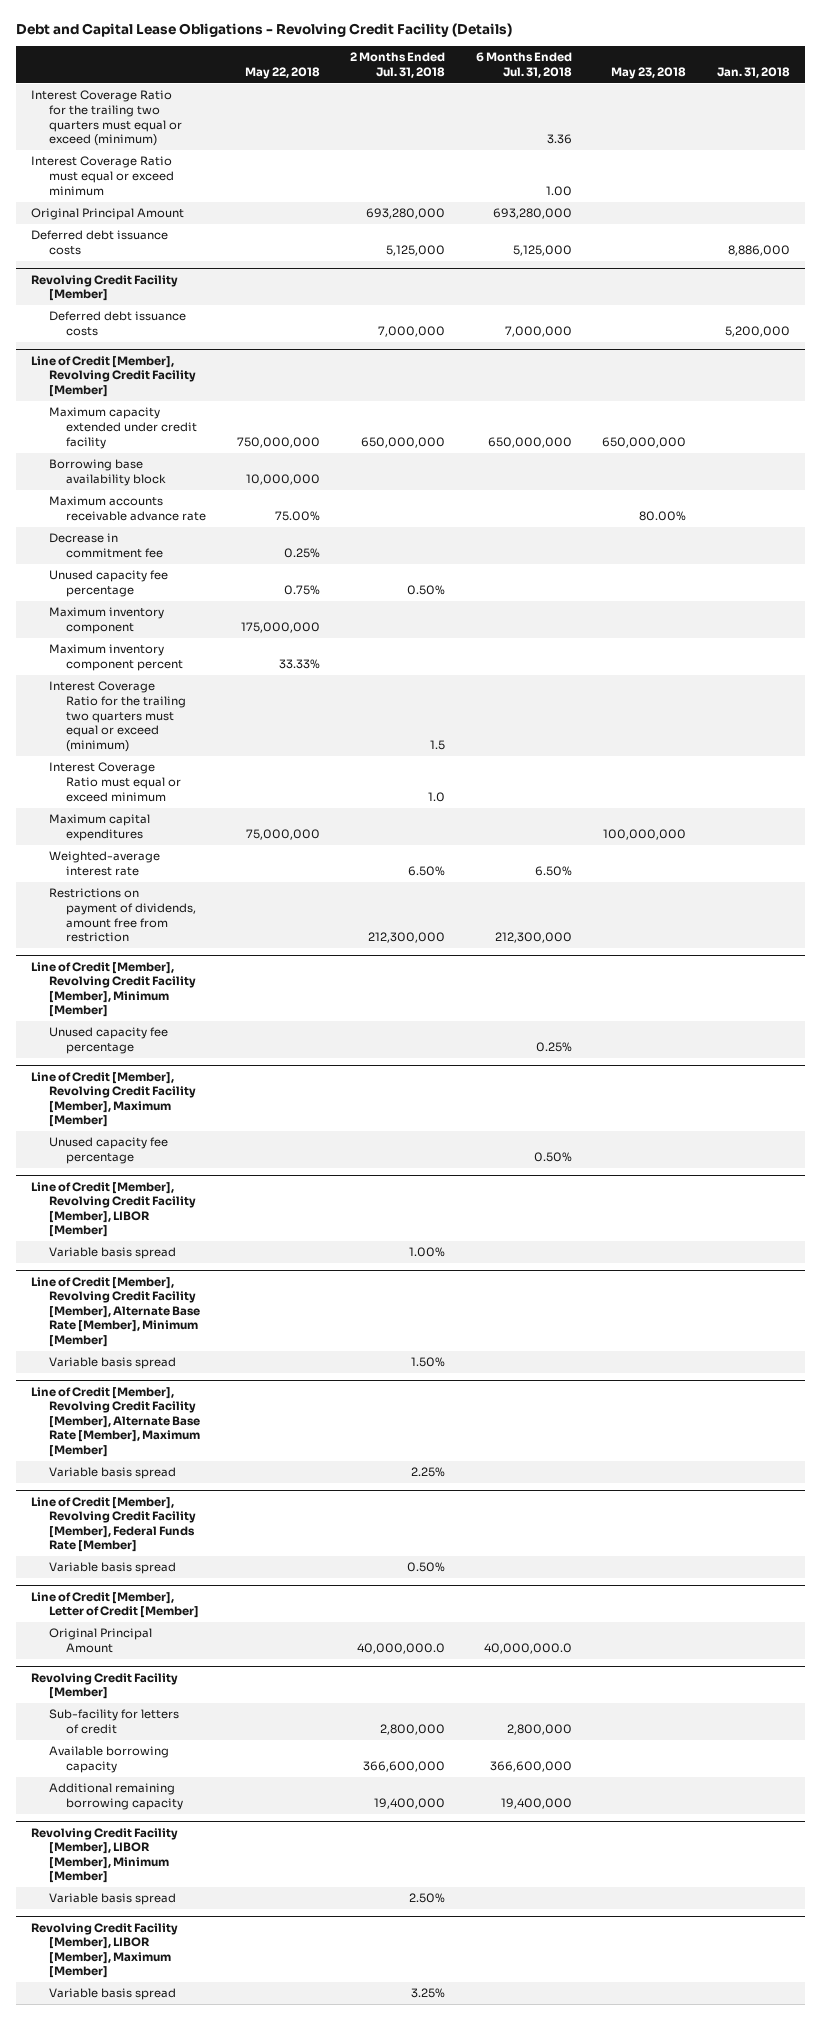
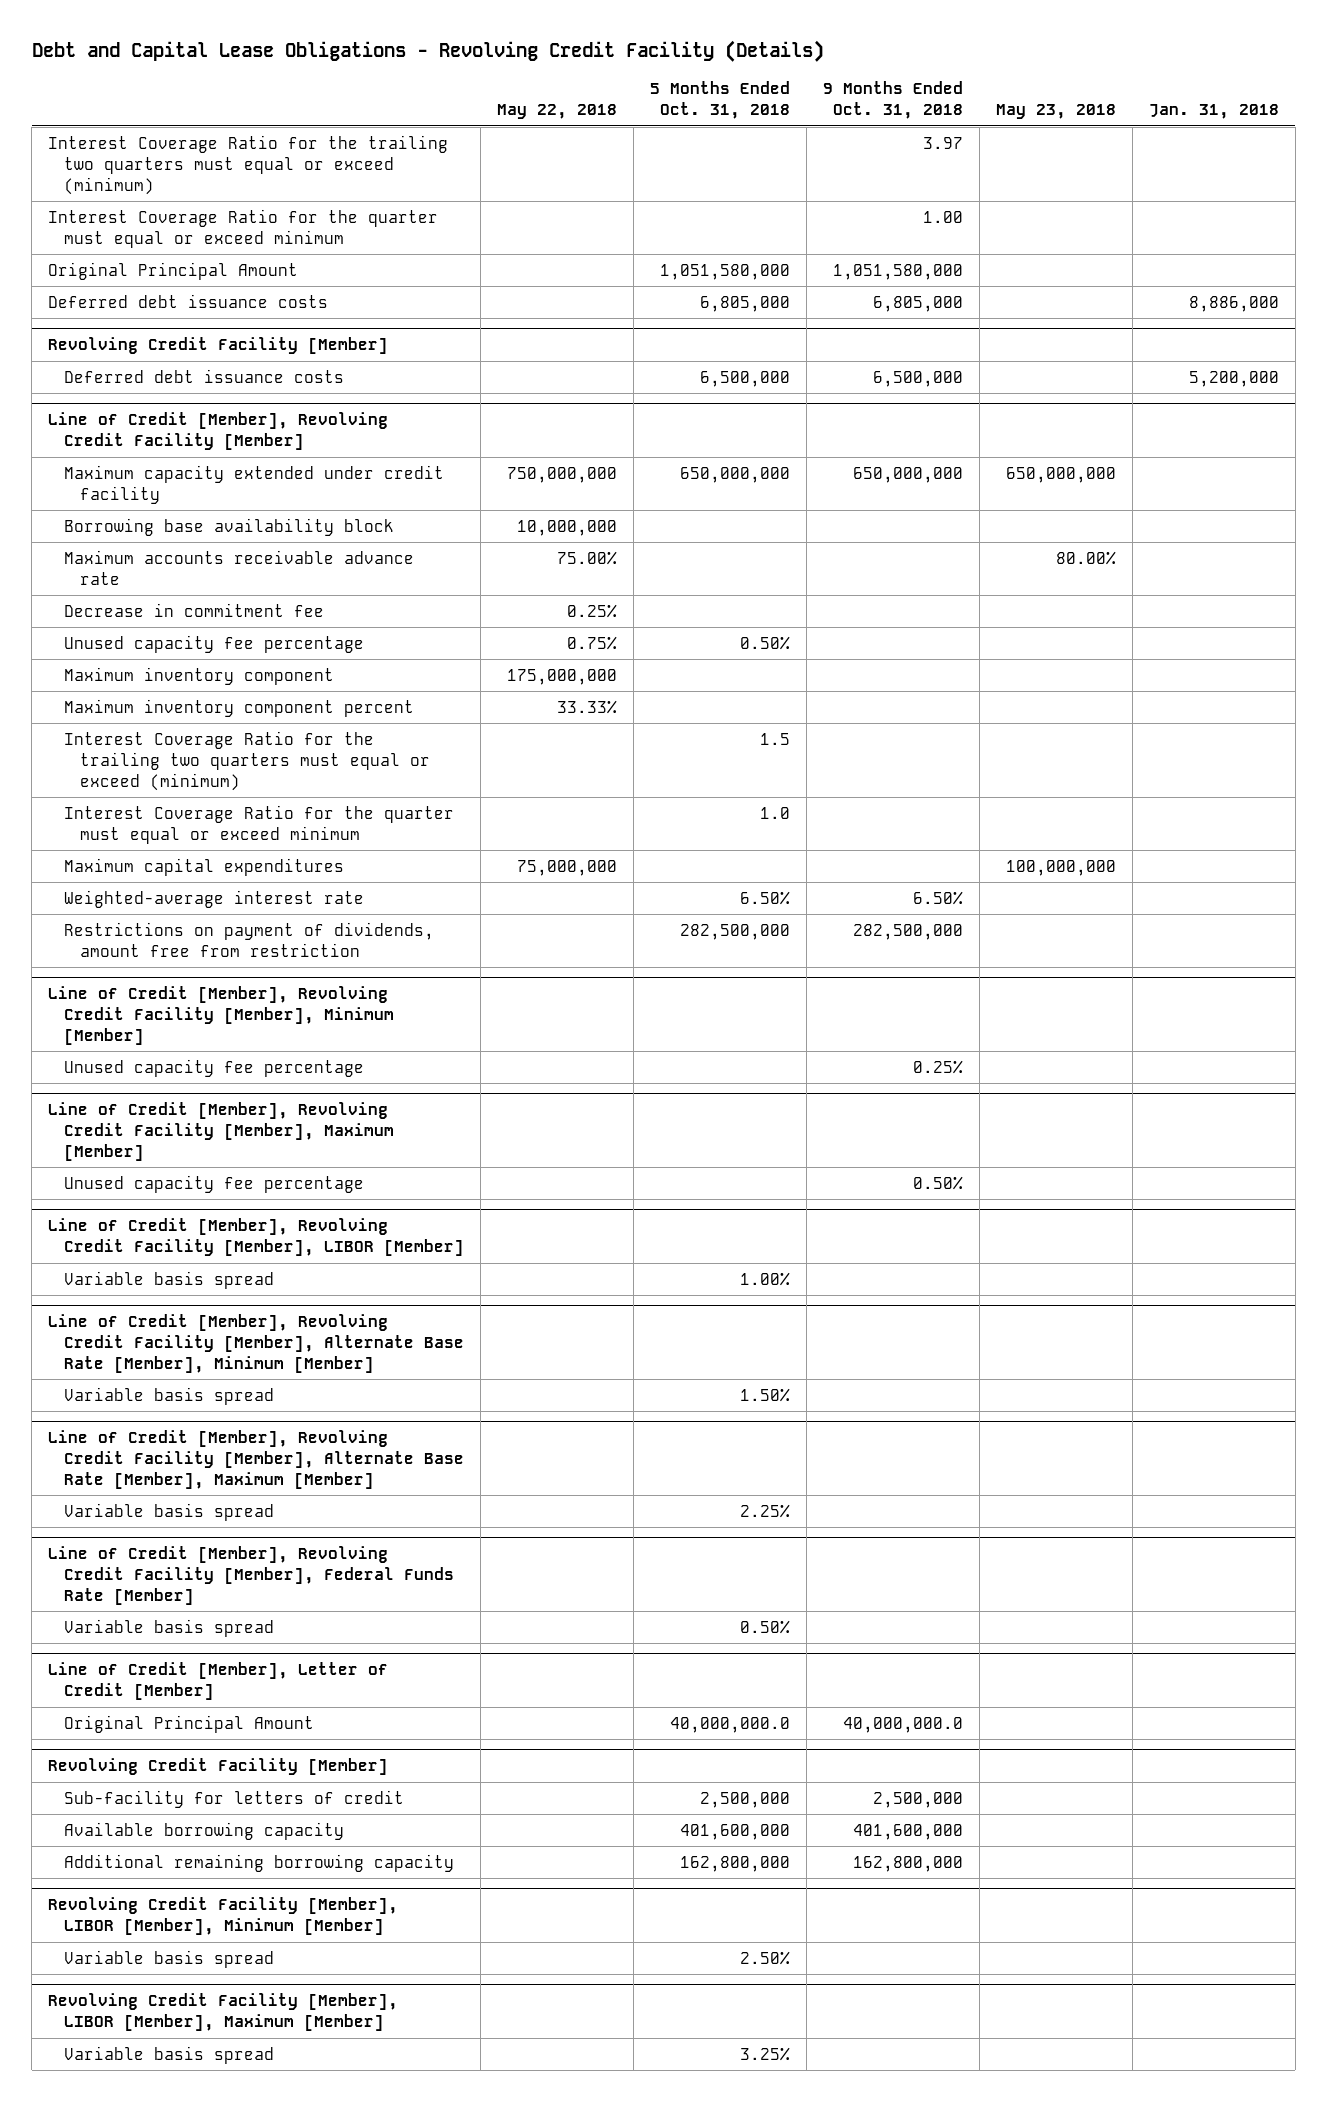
[350,52,446,78] 2 Months Ended Jul. 31, 2018 -> none
[475,52,572,78] 6 Months Ended Jul. 31, 2018 -> none
none -> [649,81,790,120] 5 Months Ended Oct. 31, 2018
none -> [822,81,963,120] 9 Months Ended Oct. 31, 2018
[31,156,174,196] Interest Coverage Ratio must equal or exceed minimum -> [48,208,439,248] Interest Coverage Ratio for the quarter must equal or exceed minimum
[48,762,182,802] Interest Coverage Ratio must equal or exceed minimum -> [63,804,454,844] Interest Coverage Ratio for the quarter must equal or exceed minimum

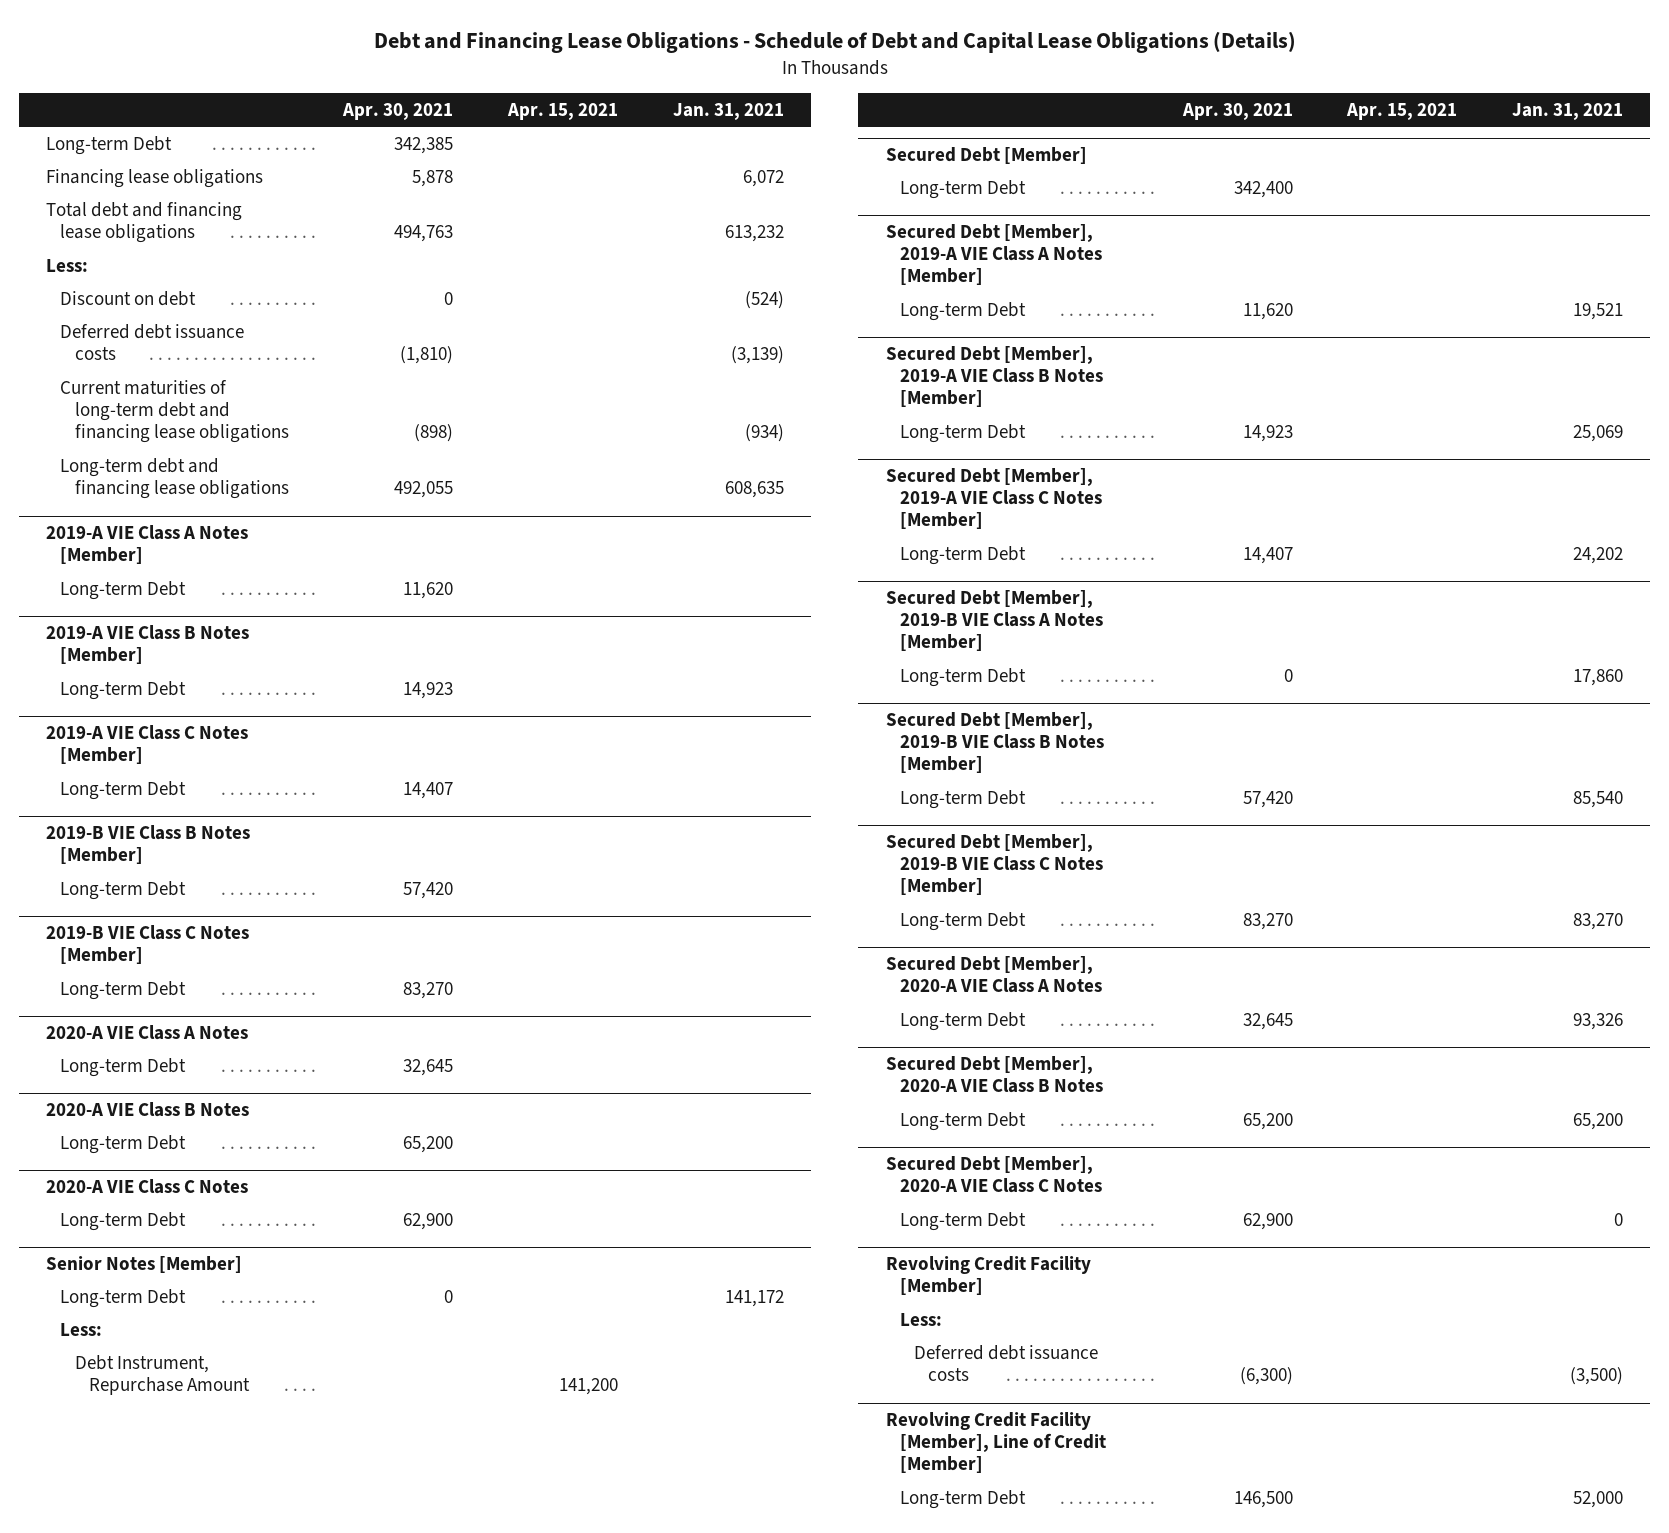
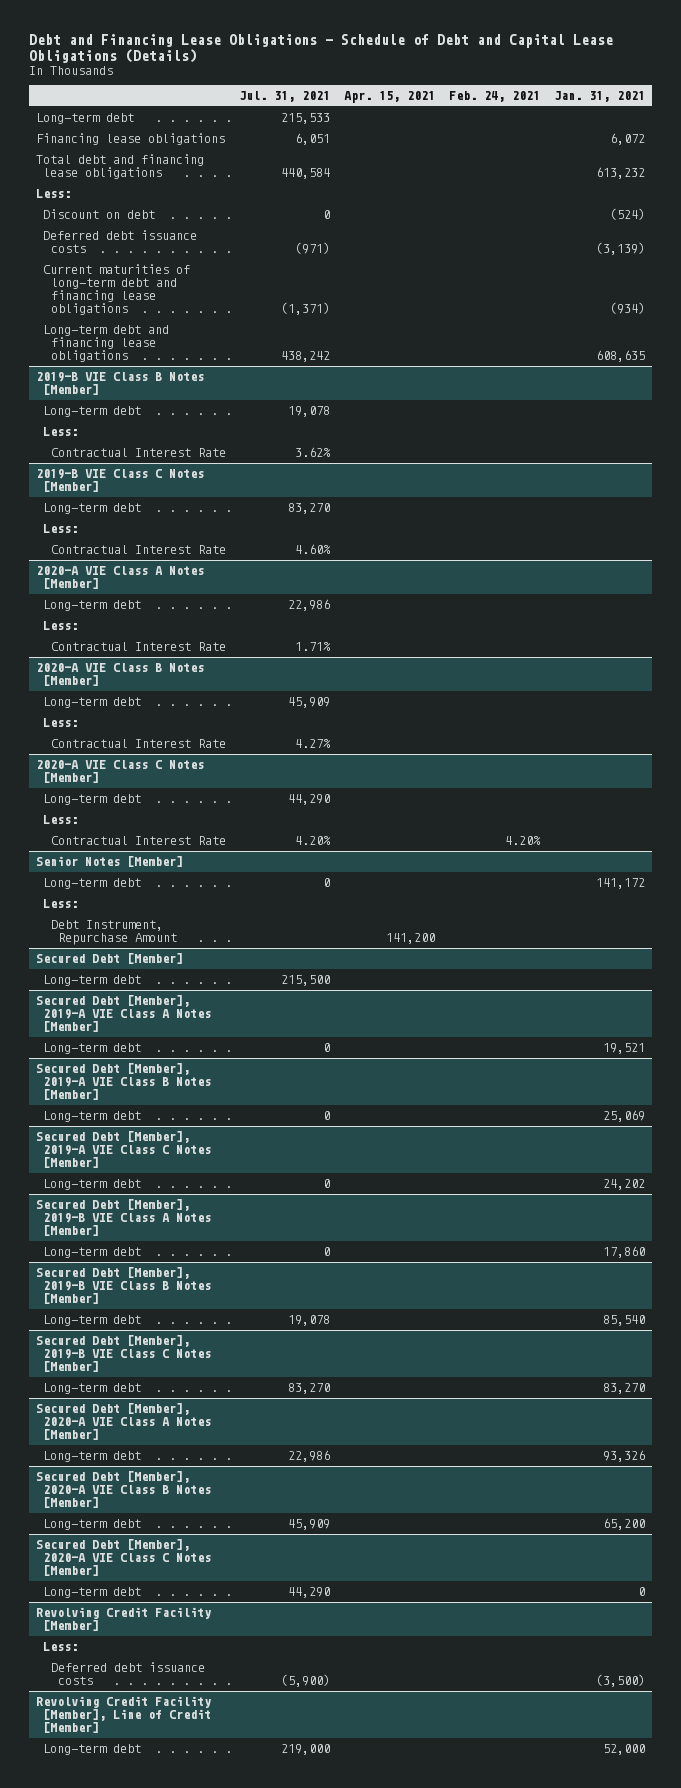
[342,102,454,120] Apr. 30, 2021 -> none
none -> [239,91,331,103] Jul. 31, 2021
none -> [449,91,541,103] Feb. 24, 2021
[46,135,173,155] Long-term Debt -> [35,113,134,125] Long-term debt
[46,525,249,565] 2019-A VIE Class A Notes [Member] -> none
[60,580,187,600] Long-term Debt -> none
[46,625,250,665] 2019-A VIE Class B Notes [Member] -> none
[60,680,187,700] Long-term Debt -> none
[46,725,249,765] 2019-A VIE Class C Notes [Member] -> none
[60,780,187,800] Long-term Debt -> none
[60,880,187,900] Long-term Debt -> [43,406,142,418] Long-term debt
none -> [43,427,79,437] Less:
none -> [50,448,226,458] Contractual Interest Rate
[60,980,187,1000] Long-term Debt -> [43,503,142,515] Long-term debt
none -> [43,524,79,534] Less:
none -> [50,545,226,555] Contractual Interest Rate
[46,1025,249,1041] 2020-A VIE Class A Notes -> [35,566,204,590] 2020-A VIE Class A Notes [Member]
[60,1057,187,1077] Long-term Debt -> [43,600,142,612] Long-term debt
none -> [43,621,79,631] Less:
none -> [50,642,226,652] Contractual Interest Rate
[46,1102,250,1118] 2020-A VIE Class B Notes -> [35,663,204,687] 2020-A VIE Class B Notes [Member]
[60,1134,187,1154] Long-term Debt -> [43,697,142,709] Long-term debt
none -> [43,718,79,728] Less:
none -> [50,739,226,749] Contractual Interest Rate
[46,1179,249,1195] 2020-A VIE Class C Notes -> [35,760,204,784] 2020-A VIE Class C Notes [Member]
[60,1211,187,1231] Long-term Debt -> [43,794,142,806] Long-term debt
none -> [43,815,79,825] Less:
none -> [50,836,226,846] Contractual Interest Rate
[60,1288,187,1308] Long-term Debt -> [43,878,142,890] Long-term debt
[899,179,1026,199] Long-term Debt -> [43,975,142,987] Long-term debt
[899,301,1026,321] Long-term Debt -> [43,1043,142,1055] Long-term debt
[899,423,1026,443] Long-term Debt -> [43,1111,142,1123] Long-term debt
[899,545,1026,565] Long-term Debt -> [43,1179,142,1191] Long-term debt
[899,667,1026,687] Long-term Debt -> [43,1247,142,1259] Long-term debt
[899,789,1026,809] Long-term Debt -> [43,1315,142,1327] Long-term debt
[899,911,1026,931] Long-term Debt -> [43,1383,142,1395] Long-term debt
[885,956,1102,994] Secured Debt [Member], 2020-A VIE Class A Notes -> [35,1403,212,1441] Secured Debt [Member], 2020-A VIE Class A Notes [Member]
[899,1011,1026,1031] Long-term Debt -> [43,1451,142,1463] Long-term debt
[885,1056,1103,1094] Secured Debt [Member], 2020-A VIE Class B Notes -> [35,1471,212,1509] Secured Debt [Member], 2020-A VIE Class B Notes [Member]
[899,1111,1026,1131] Long-term Debt -> [43,1519,142,1531] Long-term debt
[885,1156,1102,1194] Secured Debt [Member], 2020-A VIE Class C Notes -> [35,1539,212,1577] Secured Debt [Member], 2020-A VIE Class C Notes [Member]
[899,1211,1026,1231] Long-term Debt -> [43,1587,142,1599] Long-term debt
[899,1489,1026,1509] Long-term Debt -> [43,1744,142,1756] Long-term debt

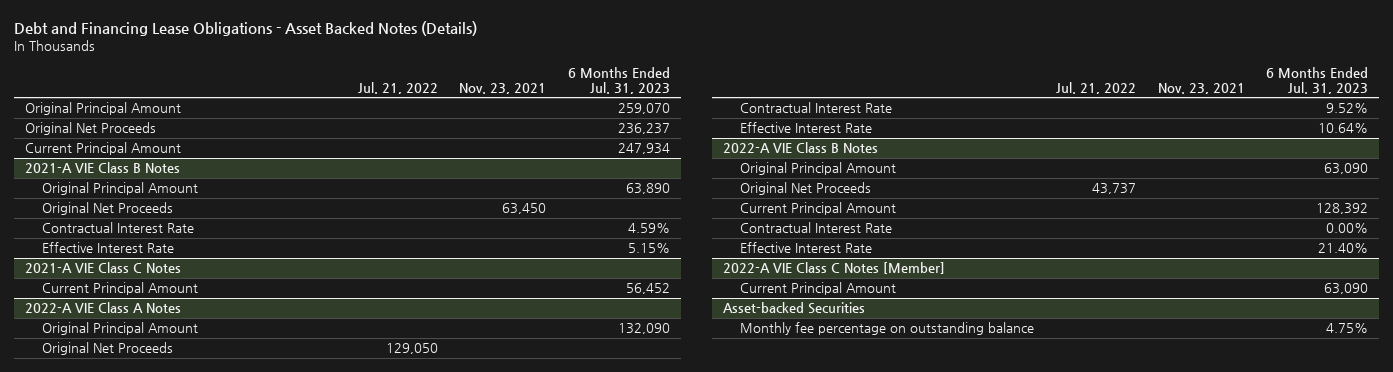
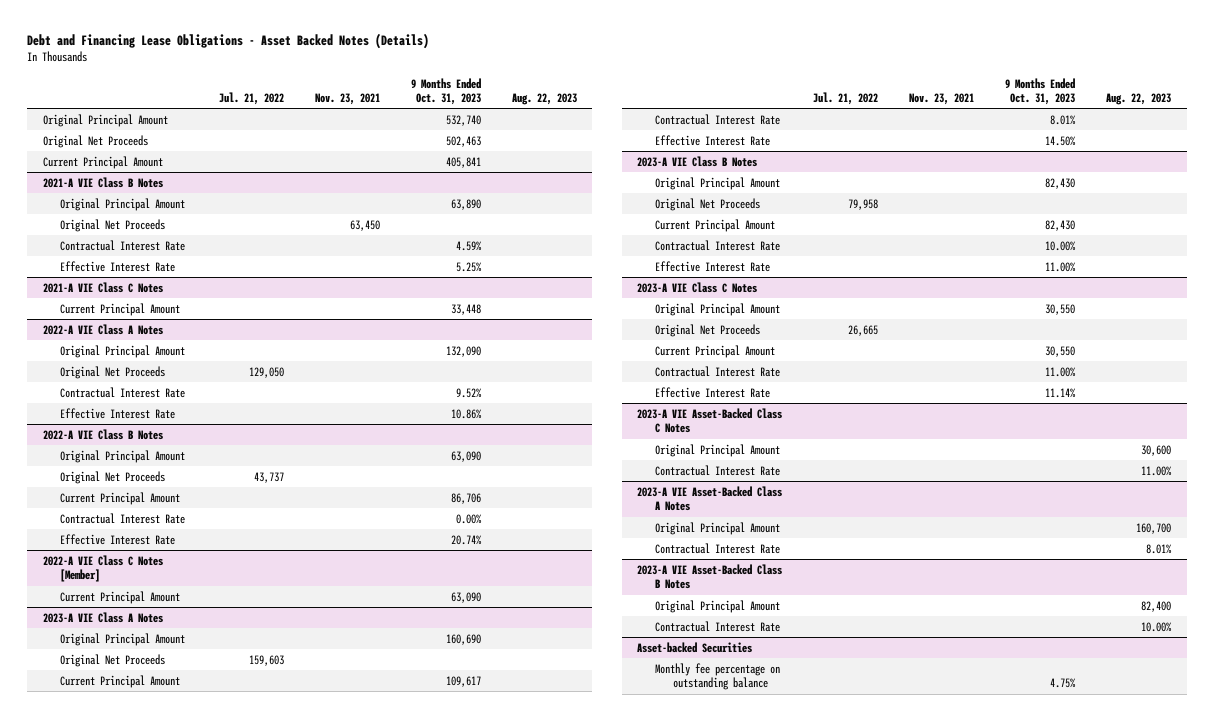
[568,67,671,94] 6 Months Ended Jul. 31, 2023 -> none
none -> [410,77,481,105] 9 Months Ended Oct. 31, 2023
none -> [511,92,577,105] Aug. 22, 2023
none -> [42,611,163,623] 2023-A VIE Class A Notes
none -> [60,632,186,646] Original Principal Amount
none -> [60,653,166,667] Original Net Proceeds
none -> [60,674,181,688] Current Principal Amount
none -> [654,113,780,125] Contractual Interest Rate
none -> [654,134,770,146] Effective Interest Rate
none -> [637,155,758,167] 2023-A VIE Class B Notes
none -> [654,176,780,190] Original Principal Amount
none -> [654,197,760,211] Original Net Proceeds
none -> [654,218,775,232] Current Principal Amount
none -> [654,239,780,251] Contractual Interest Rate
none -> [654,260,770,272] Effective Interest Rate
none -> [637,281,758,293] 2023-A VIE Class C Notes
none -> [654,302,780,316] Original Principal Amount
none -> [654,323,760,337] Original Net Proceeds
none -> [654,344,775,358] Current Principal Amount
none -> [654,365,780,377] Contractual Interest Rate
none -> [654,386,770,398] Effective Interest Rate
none -> [637,407,783,433] 2023-A VIE Asset-Backed Class C Notes
none -> [654,443,780,457] Original Principal Amount
none -> [654,464,780,476] Contractual Interest Rate
none -> [637,485,783,511] 2023-A VIE Asset-Backed Class A Notes
none -> [654,521,780,535] Original Principal Amount
none -> [654,542,780,554] Contractual Interest Rate
none -> [637,563,783,589] 2023-A VIE Asset-Backed Class B Notes
none -> [654,599,780,613] Original Principal Amount
none -> [654,620,780,632] Contractual Interest Rate

